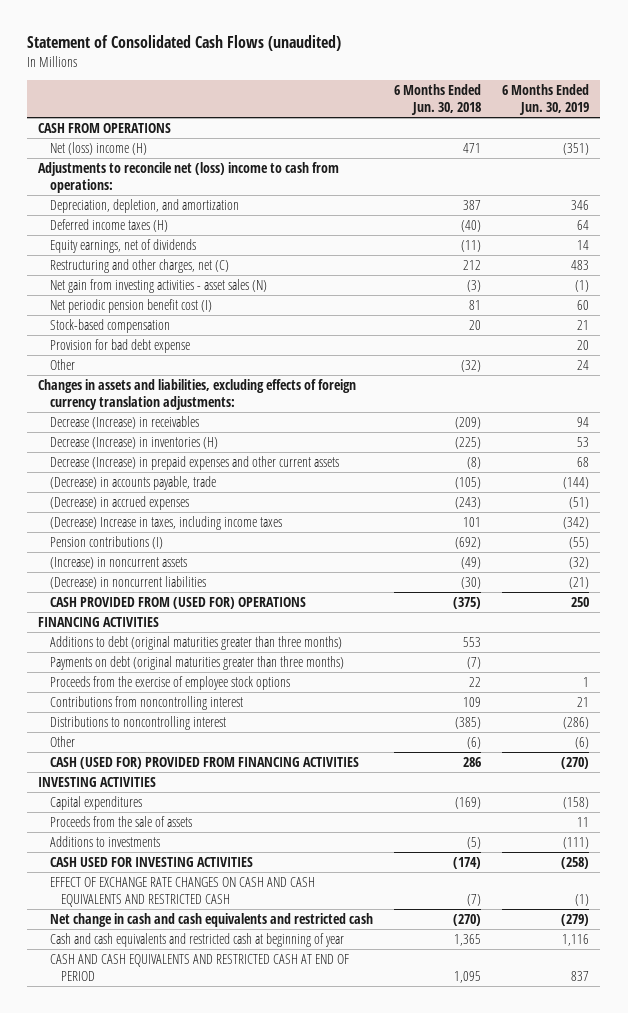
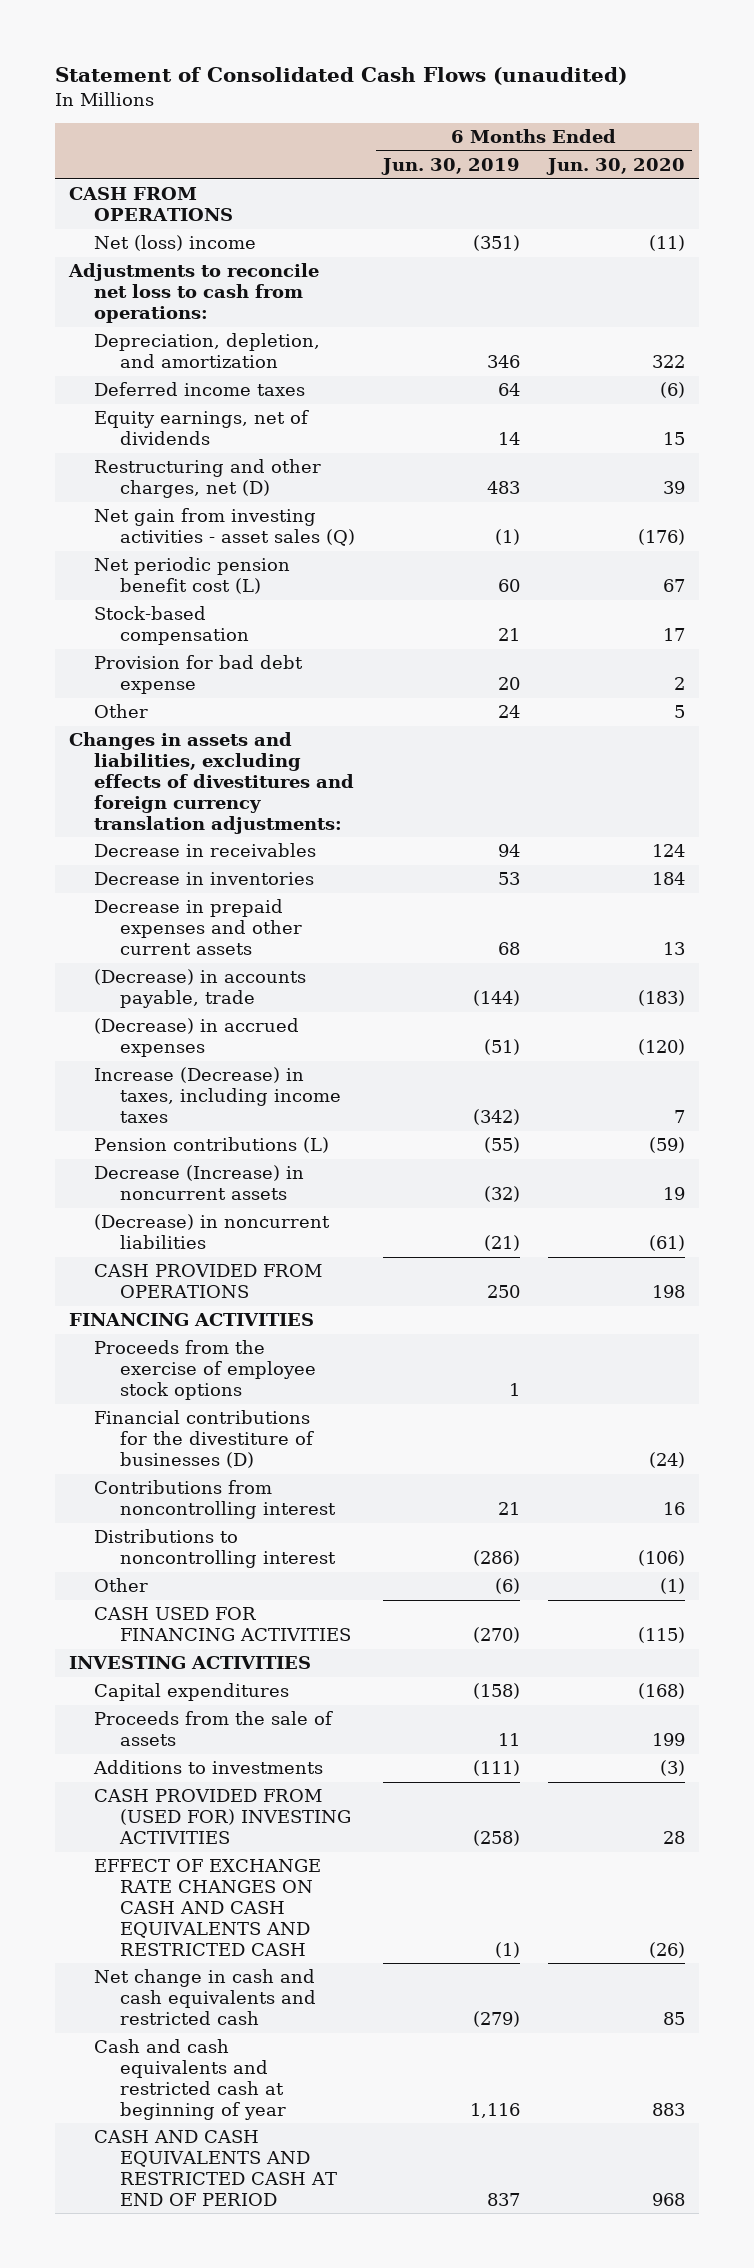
[394,83,482,115] 6 Months Ended Jun. 30, 2018 -> none
none -> [546,158,686,176] Jun. 30, 2020
[49,141,147,155] Net (loss) income (H) -> [94,235,257,252] Net (loss) income
[38,161,340,193] Adjustments to reconcile net (loss) income to cash from operations: -> [67,263,319,324] Adjustments to reconcile net loss to cash from operations:
[49,218,168,232] Deferred income taxes (H) -> [94,382,306,397] Deferred income taxes
[49,258,229,273] Restructuring and other charges, net (C) -> [94,459,322,499] Restructuring and other charges, net (D)
[49,278,267,293] Net gain from investing activities - asset sales (N) -> [94,508,356,547] Net gain from investing activities - asset sales (Q)
[49,298,212,313] Net periodic pension benefit cost (I) -> [94,557,291,595] Net periodic pension benefit cost (L)
[38,378,357,410] Changes in assets and liabilities, excluding effects of foreign currency translation adjustments: -> [68,732,355,834] Changes in assets and liabilities, excluding effects of divestitures and foreign currency translation adjustments:
[49,415,199,429] Decrease (Increase) in receivables -> [94,843,317,858] Decrease in receivables
[49,436,218,449] Decrease (Increase) in inventories (H) -> [94,872,315,886] Decrease in inventories
[49,455,339,470] Decrease (Increase) in prepaid expenses and other current assets -> [94,899,303,956] Decrease in prepaid expenses and other current assets
[49,515,282,530] (Decrease) Increase in taxes, including income taxes -> [94,1067,342,1124] Increase (Decrease) in taxes, including income taxes
[49,535,163,549] Pension contributions (I) -> [94,1137,330,1154] Pension contributions (L)
[49,556,187,569] (Increase) in noncurrent assets -> [94,1165,305,1201] Decrease (Increase) in noncurrent assets
[49,596,306,609] CASH PROVIDED FROM (USED FOR) OPERATIONS -> [94,1264,323,1299] CASH PROVIDED FROM OPERATIONS
[49,635,342,650] Additions to debt (original maturities greater than three months) -> none
[49,655,344,670] Payments on debt (original maturities greater than three months) -> none
none -> [94,1410,315,1469] Financial contributions for the divestiture of businesses (D)
[49,756,359,769] CASH (USED FOR) PROVIDED FROM FINANCING ACTIVITIES -> [94,1607,352,1642] CASH USED FOR FINANCING ACTIVITIES
[49,856,253,867] CASH USED FOR INVESTING ACTIVITIES -> [94,1789,352,1845] CASH PROVIDED FROM (USED FOR) INVESTING ACTIVITIES

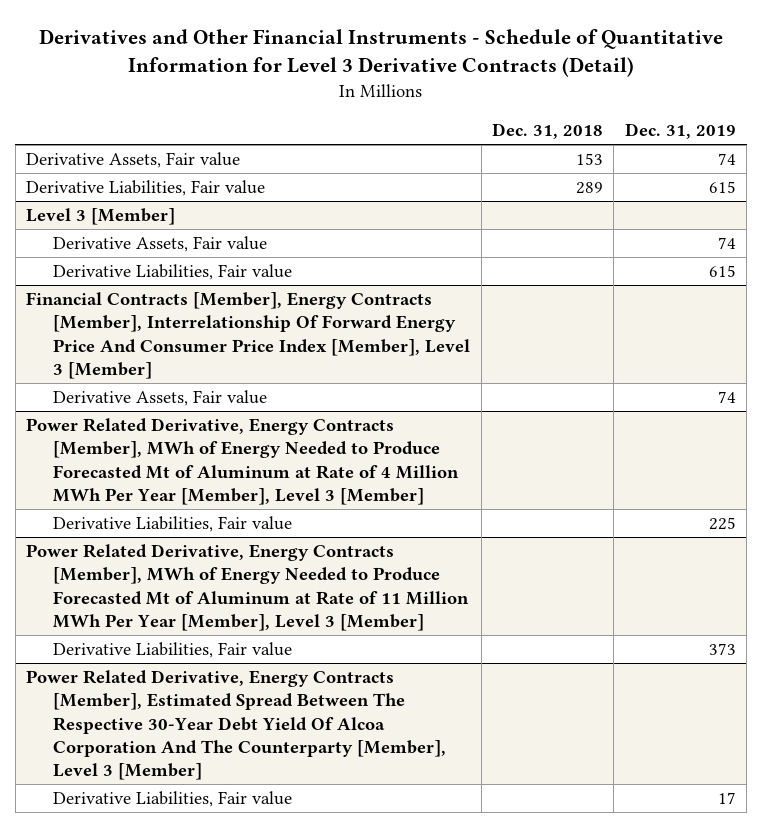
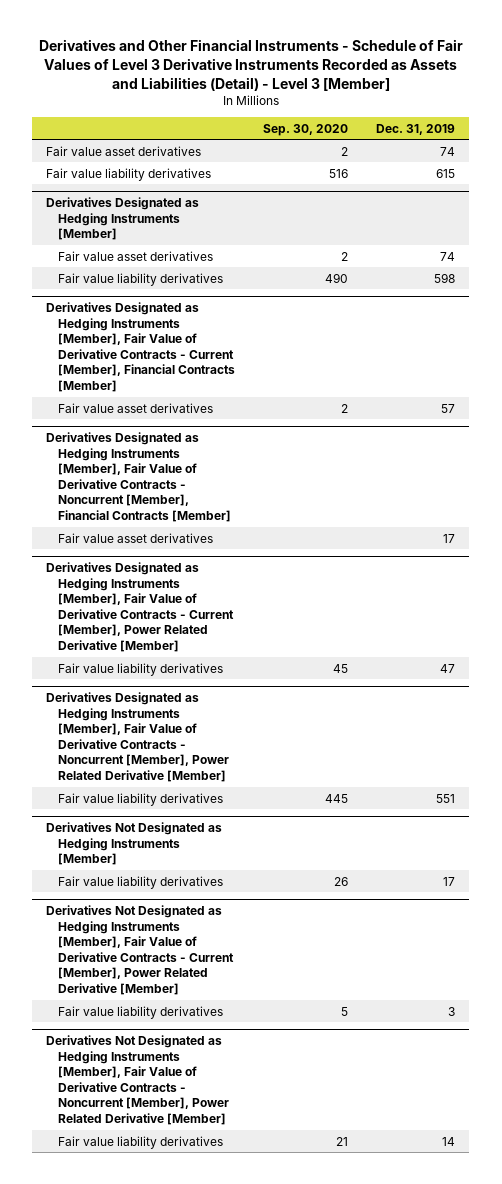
[38,28,723,78] Derivatives and Other Financial Instruments - Schedule of Quantitative Information for Level 3 Derivative Contracts (Detail) -> [38,39,463,91] Derivatives and Other Financial Instruments - Schedule of Fair Values of Level 3 Derivative Instruments Recorded as Assets and Liabilities (Detail) - Level 3 [Member]
[491,123,603,140] Dec. 31, 2018 -> none
none -> [262,123,348,136] Sep. 30, 2020
[25,292,471,379] Financial Contracts [Member], Energy Contracts [Member], Interrelationship Of Forward Energy Price And Consumer Price Index [Member], Level 3 [Member] -> none
[25,418,460,505] Power Related Derivative, Energy Contracts [Member], MWh of Energy Needed to Produce Forecasted Mt of Aluminum at Rate of 4 Million MWh Per Year [Member], Level 3 [Member] -> none
[25,544,470,631] Power Related Derivative, Energy Contracts [Member], MWh of Energy Needed to Produce Forecasted Mt of Aluminum at Rate of 11 Million MWh Per Year [Member], Level 3 [Member] -> none
[25,670,447,781] Power Related Derivative, Energy Contracts [Member], Estimated Spread Between The Respective 30-Year Debt Yield Of Alcoa Corporation And The Counterparty [Member], Level 3 [Member] -> none
[25,152,240,169] Derivative Assets, Fair value -> [46,145,202,156] Fair value asset derivatives
[25,180,265,197] Derivative Liabilities, Fair value -> [46,167,212,181] Fair value liability derivatives
[25,208,175,226] Level 3 [Member] -> [46,197,200,241] Derivatives Designated as Hedging Instruments [Member]
[53,236,268,253] Derivative Assets, Fair value -> [57,250,213,261] Fair value asset derivatives
[53,264,293,281] Derivative Liabilities, Fair value -> [57,272,223,286] Fair value liability derivatives
[708,265,736,278] 615 -> [434,272,456,283] 598
none -> [46,302,235,393] Derivatives Designated as Hedging Instruments [Member], Fair Value of Derivative Contracts - Current [Member], Financial Contracts [Member]
[53,390,268,407] Derivative Assets, Fair value -> [57,402,213,413] Fair value asset derivatives
[717,391,736,404] 74 -> [441,403,456,413] 57
none -> [46,432,231,523] Derivatives Designated as Hedging Instruments [Member], Fair Value of Derivative Contracts - Noncurrent [Member], Financial Contracts [Member]
none -> [57,532,213,543] Fair value asset derivatives
none -> [46,562,234,653] Derivatives Designated as Hedging Instruments [Member], Fair Value of Derivative Contracts - Current [Member], Power Related Derivative [Member]
[53,516,293,533] Derivative Liabilities, Fair value -> [57,662,223,676] Fair value liability derivatives
[708,517,736,531] 225 -> [440,663,456,673] 47
none -> [46,692,229,783] Derivatives Designated as Hedging Instruments [Member], Fair Value of Derivative Contracts - Noncurrent [Member], Power Related Derivative [Member]
[53,642,293,659] Derivative Liabilities, Fair value -> [57,792,223,806] Fair value liability derivatives
[708,643,736,656] 373 -> [436,793,456,803] 551
none -> [46,822,223,866] Derivatives Not Designated as Hedging Instruments [Member]
[53,791,293,808] Derivative Liabilities, Fair value -> [57,875,223,889] Fair value liability derivatives
none -> [46,905,234,996] Derivatives Not Designated as Hedging Instruments [Member], Fair Value of Derivative Contracts - Current [Member], Power Related Derivative [Member]
none -> [57,1005,223,1019] Fair value liability derivatives
none -> [46,1035,229,1126] Derivatives Not Designated as Hedging Instruments [Member], Fair Value of Derivative Contracts - Noncurrent [Member], Power Related Derivative [Member]
none -> [57,1135,223,1149] Fair value liability derivatives

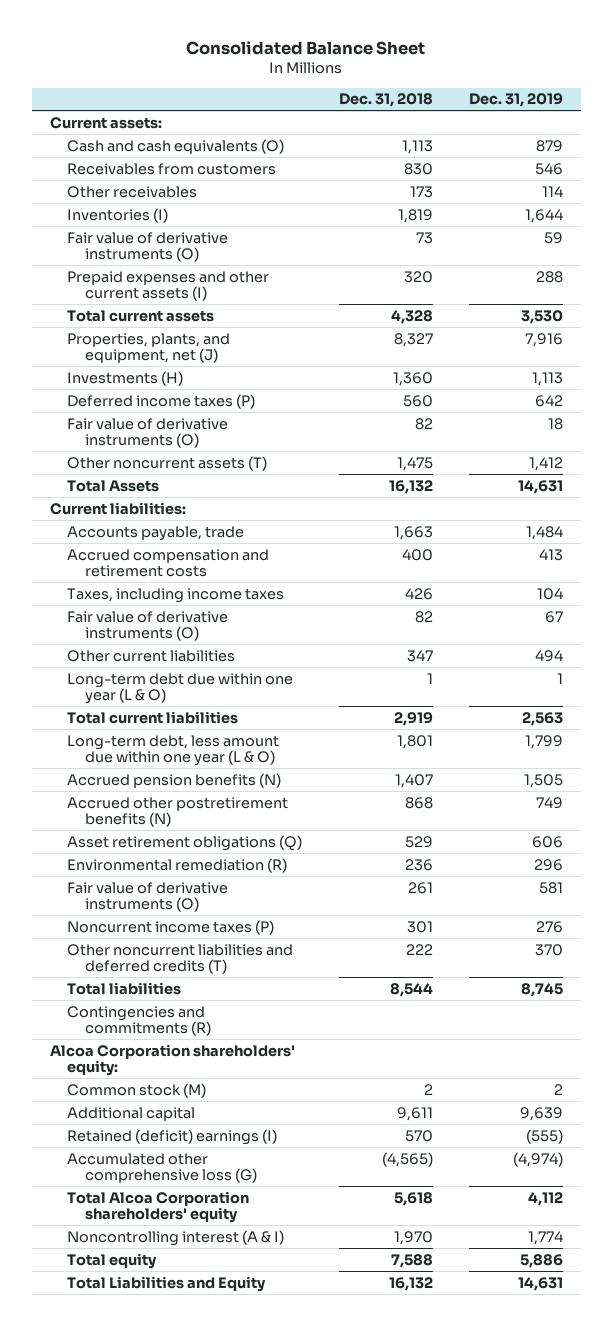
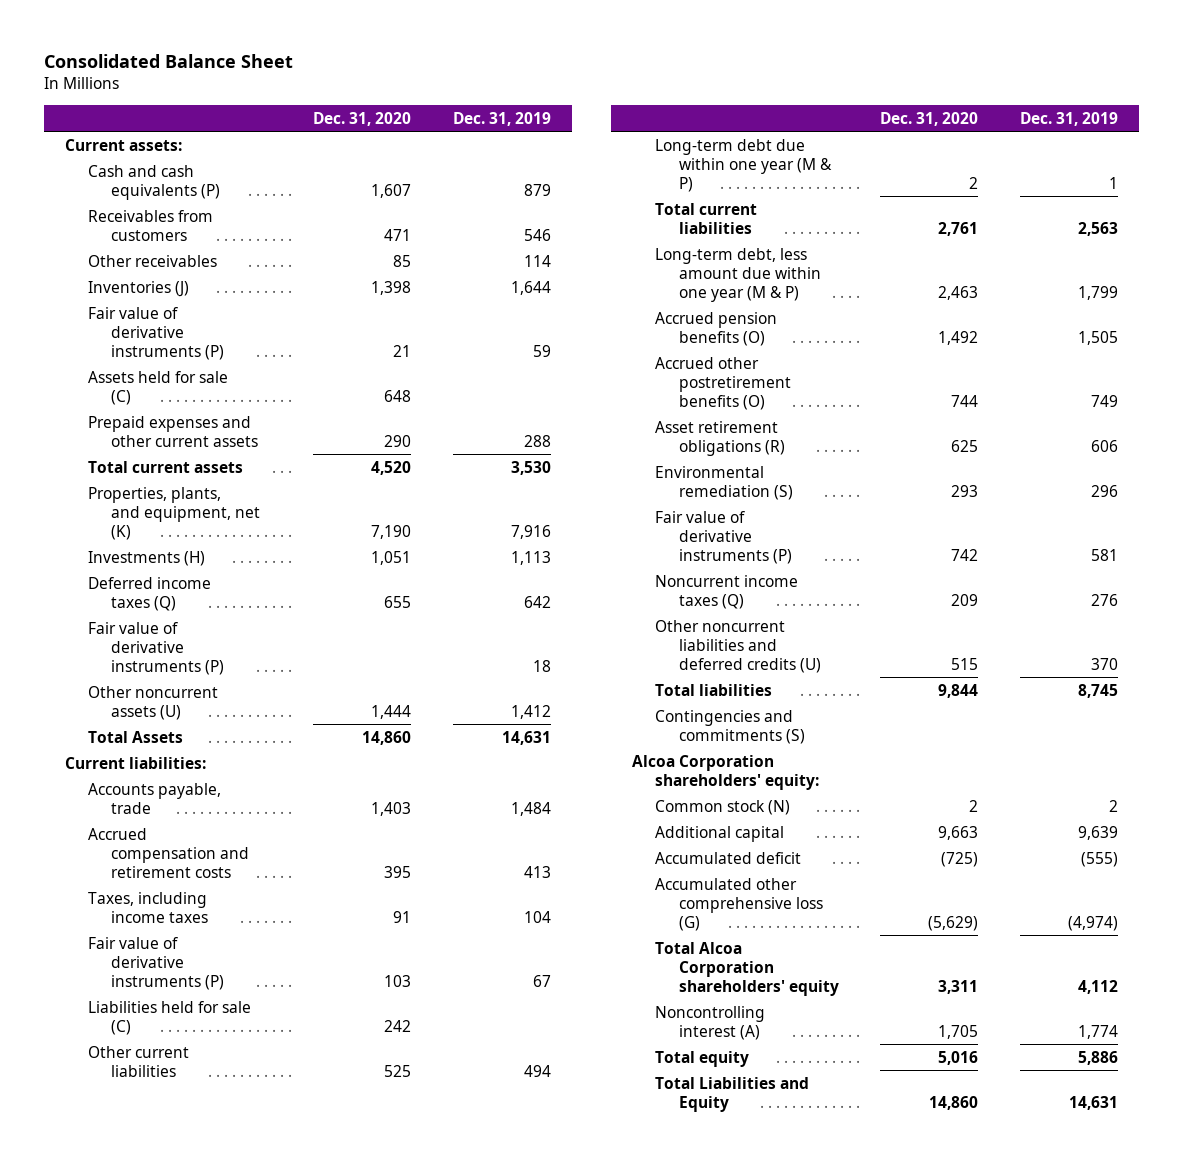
[338,93,433,108] Dec. 31, 2018 -> none
none -> [313,111,412,126] Dec. 31, 2020
[67,138,285,154] Cash and cash equivalents (O) -> [87,164,221,200] Cash and cash equivalents (P)
[67,207,169,223] Inventories (I) -> [87,280,189,297] Inventories (J)
[67,231,229,263] Fair value of derivative instruments (O) -> [87,306,225,360] Fair value of derivative instruments (P)
none -> [87,370,228,405] Assets held for sale (C)
[67,270,270,302] Prepaid expenses and other current assets (I) -> [87,415,259,447] Prepaid expenses and other current assets
[67,332,231,364] Properties, plants, and equipment, net (J) -> [87,486,261,540] Properties, plants, and equipment, net (K)
[67,393,256,409] Deferred income taxes (P) -> [87,576,211,611] Deferred income taxes (Q)
[67,417,229,449] Fair value of derivative instruments (O) -> [87,621,225,675] Fair value of derivative instruments (P)
[67,455,268,471] Other noncurrent assets (T) -> [87,685,218,720] Other noncurrent assets (U)
[67,610,229,642] Fair value of derivative instruments (O) -> [87,936,225,990] Fair value of derivative instruments (P)
none -> [87,1000,251,1035] Liabilities held for sale (C)
[67,672,294,705] Long-term debt due within one year (L & O) -> [655,138,832,192] Long-term debt due within one year (M & P)
[67,734,280,767] Long-term debt, less amount due within one year (L & O) -> [655,247,821,302] Long-term debt, less amount due within one year (M & P)
[67,772,282,788] Accrued pension benefits (N) -> [655,311,778,346] Accrued pension benefits (O)
[67,796,289,828] Accrued other postretirement benefits (N) -> [655,356,791,410] Accrued other postretirement benefits (O)
[67,834,303,851] Asset retirement obligations (Q) -> [655,420,785,456] Asset retirement obligations (R)
[67,857,288,873] Environmental remediation (R) -> [655,465,793,500] Environmental remediation (S)
[67,881,229,913] Fair value of derivative instruments (O) -> [655,510,792,564] Fair value of derivative instruments (P)
[67,919,275,935] Noncurrent income taxes (P) -> [655,574,799,609] Noncurrent income taxes (Q)
[67,943,294,975] Other noncurrent liabilities and deferred credits (T) -> [655,619,821,673] Other noncurrent liabilities and deferred credits (U)
[67,1005,211,1037] Contingencies and commitments (R) -> [655,709,805,744] Contingencies and commitments (S)
[67,1082,207,1098] Common stock (M) -> [655,799,791,815] Common stock (N)
[67,1128,278,1145] Retained (deficit) earnings (I) -> [655,851,802,864] Accumulated deficit
[67,1229,285,1246] Noncontrolling interest (A & I) -> [655,1005,766,1040] Noncontrolling interest (A)

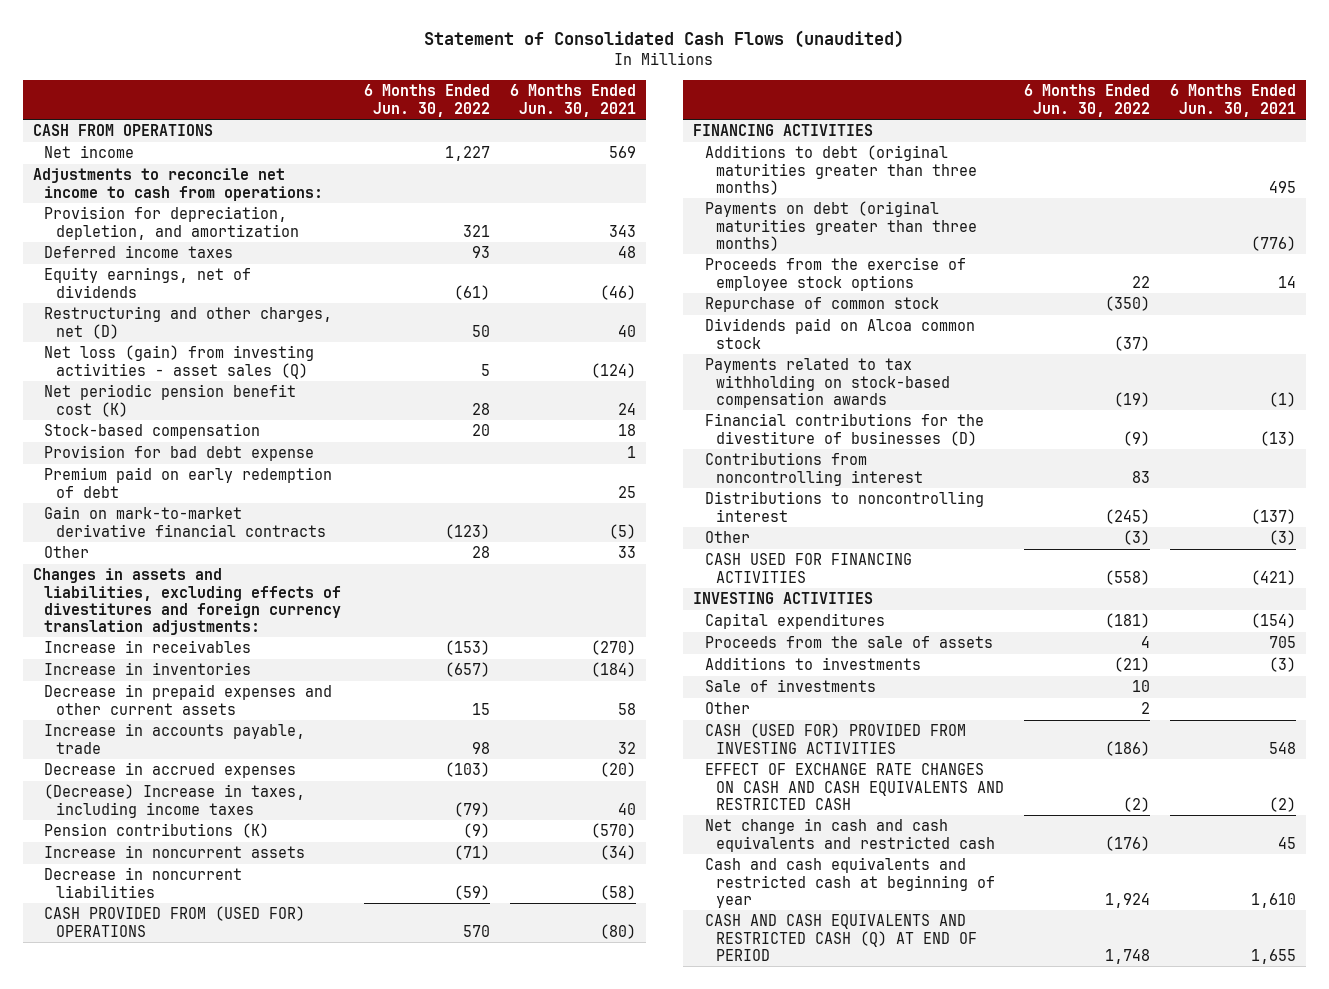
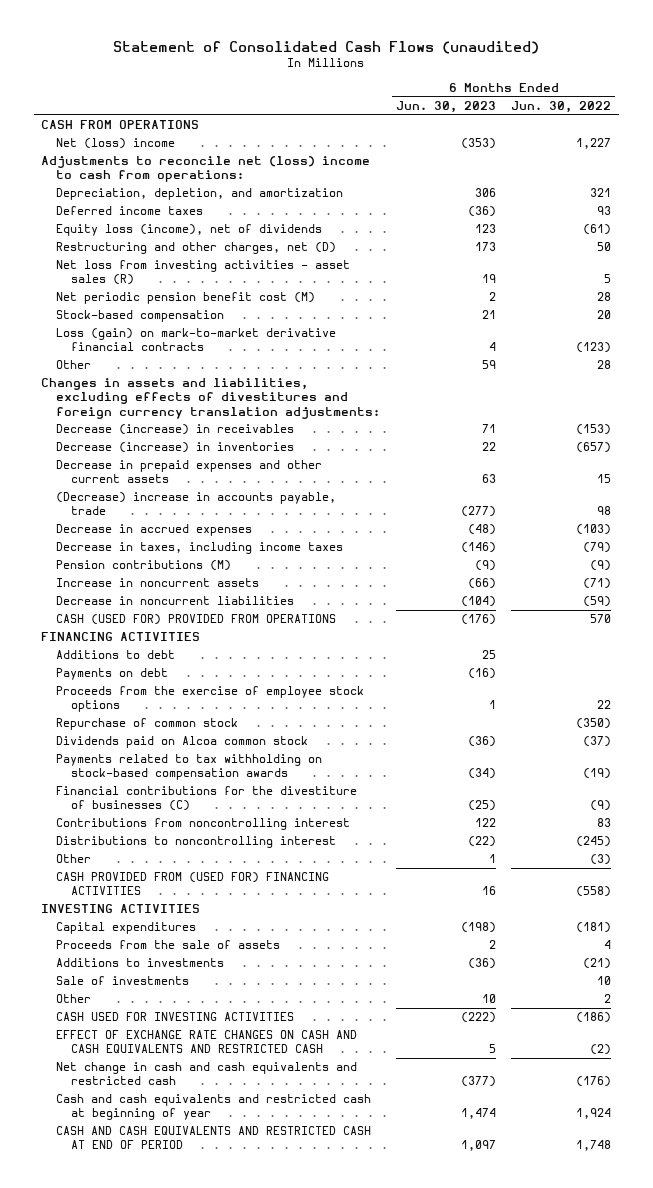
[510,84,637,117] 6 Months Ended Jun. 30, 2021 -> none
none -> [395,101,496,114] Jun. 30, 2023
[44,145,135,159] Net income -> [55,138,175,150] Net (loss) income
[32,168,324,201] Adjustments to reconcile net income to cash from operations: -> [41,156,371,183] Adjustments to reconcile net (loss) income to cash from operations:
[44,206,300,240] Provision for depreciation, depletion, and amortization -> [55,188,343,201] Depreciation, depletion, and amortization
[44,267,252,298] Equity earnings, net of dividends -> [55,224,322,237] Equity loss (income), net of dividends
[44,345,315,379] Net loss (gain) from investing activities - asset sales (Q) -> [55,260,350,286] Net loss from investing activities - asset sales (R)
[44,384,297,417] Net periodic pension benefit cost (K) -> [55,292,315,305] Net periodic pension benefit cost (M)
[44,445,315,462] Provision for bad debt expense -> none
[44,467,333,498] Premium paid on early redemption of debt -> none
[44,506,327,537] Gain on mark-to-market derivative financial contracts -> [55,328,336,352] Loss (gain) on mark-to-market derivative financial contracts
[44,640,252,654] Increase in receivables -> [55,424,294,436] Decrease (increase) in receivables
[44,662,252,676] Increase in inventories -> [55,442,294,454] Decrease (increase) in inventories
[44,723,306,754] Increase in accounts payable, trade -> [55,492,336,516] (Decrease) increase in accounts payable, trade
[44,784,306,818] (Decrease) Increase in taxes, including income taxes -> [55,542,343,555] Decrease in taxes, including income taxes
[44,823,270,839] Pension contributions (K) -> [55,560,231,572] Pension contributions (M)
[44,906,306,937] CASH PROVIDED FROM (USED FOR) OPERATIONS -> [55,614,336,626] CASH (USED FOR) PROVIDED FROM OPERATIONS
[704,145,978,195] Additions to debt (original maturities greater than three months) -> [55,650,175,660] Additions to debt
[704,201,978,251] Payments on debt (original maturities greater than three months) -> [55,668,168,681] Payments on debt
[704,413,984,446] Financial contributions for the divestiture of businesses (D) -> [55,786,357,812] Financial contributions for the divestiture of businesses (C)
[704,553,912,583] CASH USED FOR FINANCING ACTIVITIES -> [55,872,329,896] CASH PROVIDED FROM (USED FOR) FINANCING ACTIVITIES
[704,723,966,754] CASH (USED FOR) PROVIDED FROM INVESTING ACTIVITIES -> [55,1012,294,1022] CASH USED FOR INVESTING ACTIVITIES
[704,914,978,961] CASH AND CASH EQUIVALENTS AND RESTRICTED CASH (Q) AT END OF PERIOD -> [55,1126,371,1150] CASH AND CASH EQUIVALENTS AND RESTRICTED CASH AT END OF PERIOD

